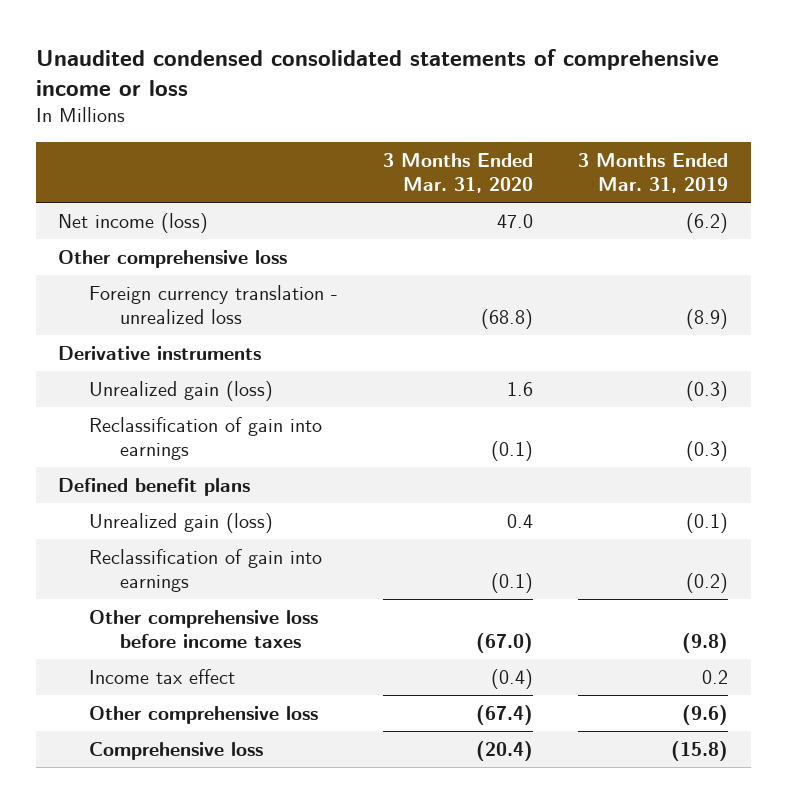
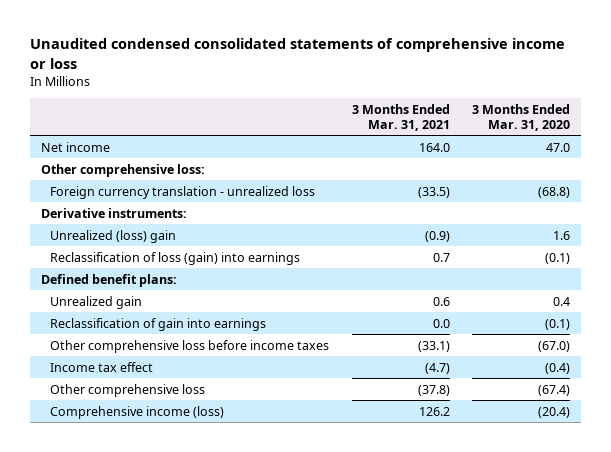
[578,152,729,194] 3 Months Ended Mar. 31, 2019 -> none
none -> [351,104,450,131] 3 Months Ended Mar. 31, 2021
[58,212,209,233] Net income (loss) -> [41,141,111,152] Net income
[58,249,288,268] Other comprehensive loss -> [41,163,206,177] Other comprehensive loss:
[58,345,262,360] Derivative instruments -> [41,207,188,218] Derivative instruments:
[89,380,274,401] Unrealized gain (loss) -> [50,229,177,243] Unrealized (loss) gain
[89,416,323,461] Reclassification of gain into earnings -> [50,251,301,265] Reclassification of loss (gain) into earnings
[58,477,251,496] Defined benefit plans -> [41,273,178,287] Defined benefit plans:
[89,512,274,533] Unrealized gain (loss) -> [50,295,143,309] Unrealized gain
[89,741,264,760] Comprehensive loss -> [50,405,225,419] Comprehensive income (loss)

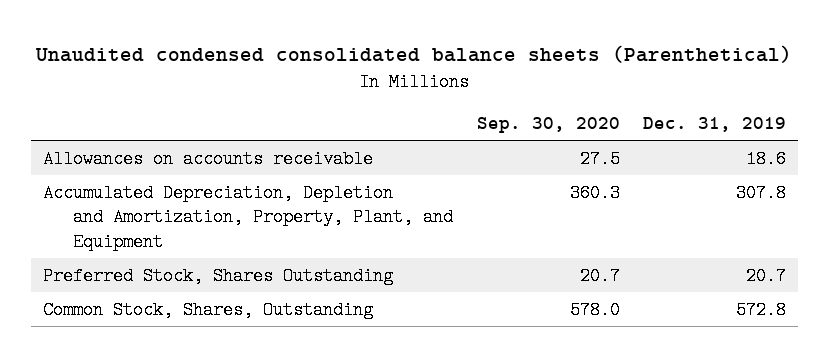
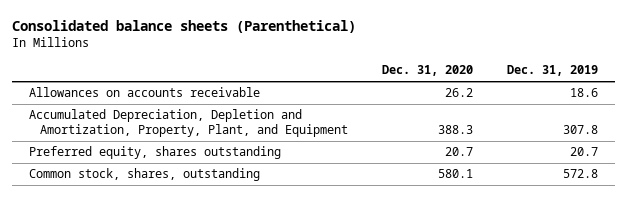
[35,44,793,63] Unaudited condensed consolidated balance sheets (Parenthetical) -> [12,19,357,33] Consolidated balance sheets (Parenthetical)
[476,116,620,133] Sep. 30, 2020 -> none
none -> [382,65,474,77] Dec. 31, 2020
[42,266,393,285] Preferred Stock, Shares Outstanding -> [29,146,282,160] Preferred equity, shares outstanding
[42,300,373,319] Common Stock, Shares, Outstanding -> [29,168,261,182] Common stock, shares, outstanding

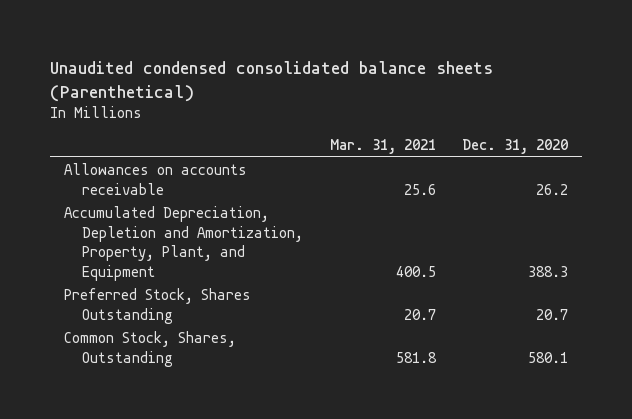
[12,19,357,33] Consolidated balance sheets (Parenthetical) -> [50,61,494,102] Unaudited condensed consolidated balance sheets (Parenthetical)
[506,65,598,77] Dec. 31, 2019 -> none
none -> [329,139,436,155] Mar. 31, 2021
[29,146,282,160] Preferred equity, shares outstanding -> [63,287,251,324] Preferred Stock, Shares Outstanding
[29,168,261,182] Common stock, shares, outstanding -> [63,330,236,367] Common Stock, Shares, Outstanding

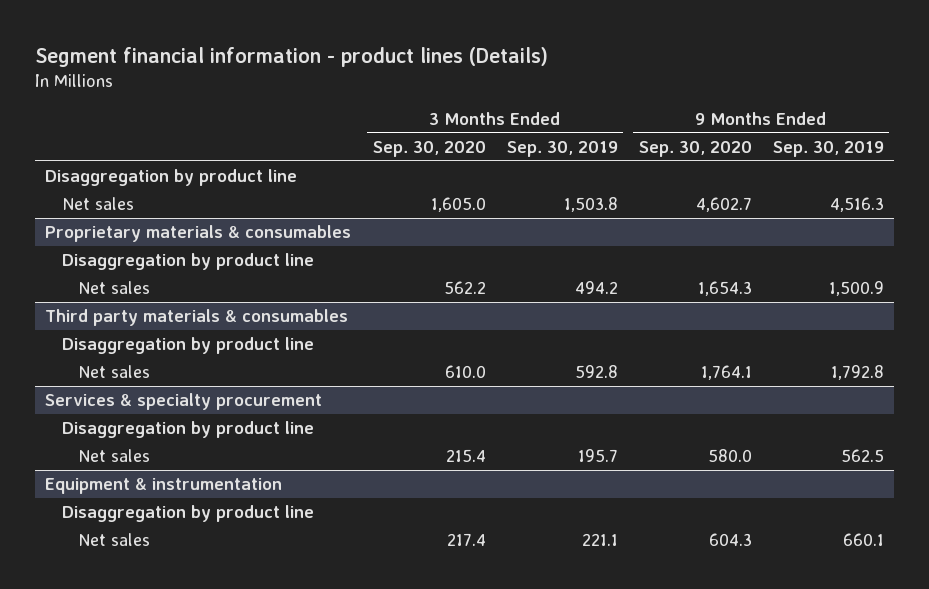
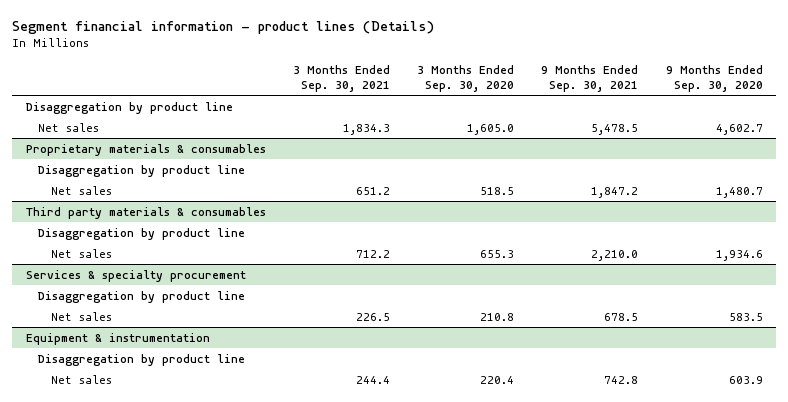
[506,140,618,157] Sep. 30, 2019 -> none
[772,140,884,157] Sep. 30, 2019 -> none
none -> [292,64,390,92] 3 Months Ended Sep. 30, 2021
none -> [541,64,639,92] 9 Months Ended Sep. 30, 2021
[443,280,486,294] 562.2 -> [480,186,515,195] 518.5
[697,280,752,296] 1,654.3 -> [715,186,763,198] 1,480.7
[444,364,486,378] 610.0 -> [480,249,515,258] 655.3
[700,364,752,380] 1,764.1 -> [715,249,763,261] 1,934.6
[445,448,486,462] 215.4 -> [480,312,515,321] 210.8
[707,448,752,462] 580.0 -> [728,312,763,321] 583.5
[446,532,486,546] 217.4 -> [480,375,515,384] 220.4
[708,532,752,546] 604.3 -> [728,375,763,384] 603.9

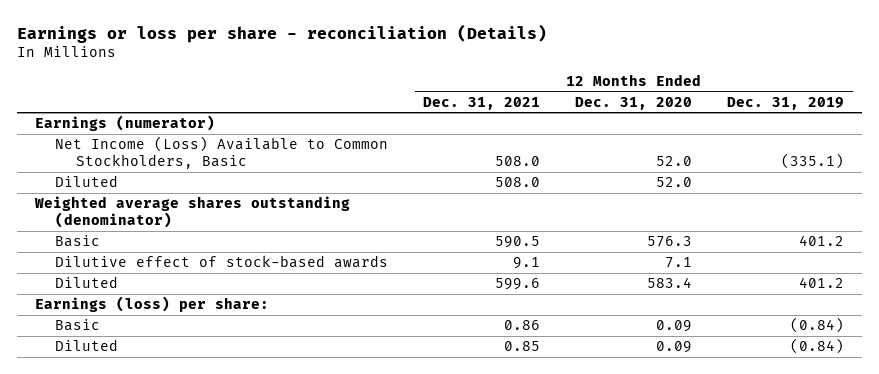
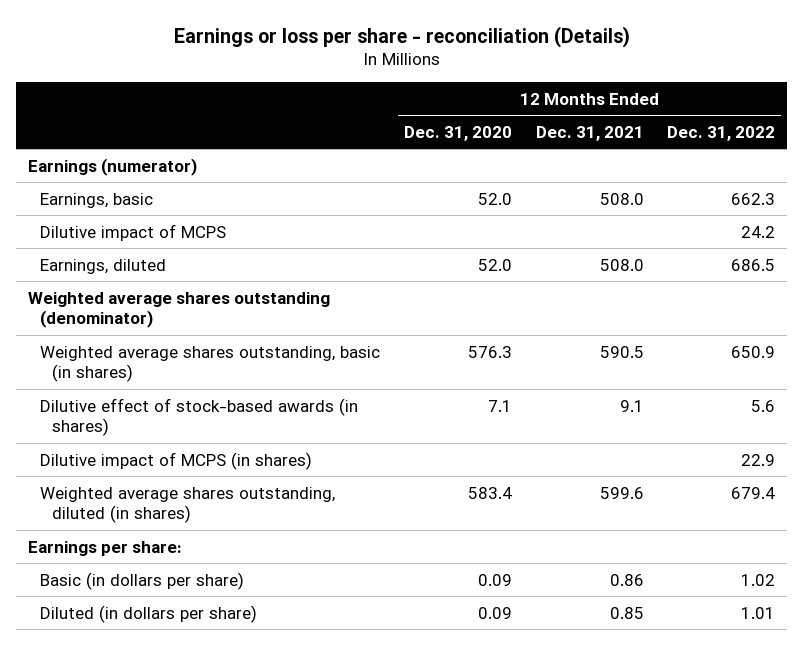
[727,96,845,110] Dec. 31, 2019 -> none
none -> [667,125,776,141] Dec. 31, 2022
[55,136,389,170] Net Income (Loss) Available to Common Stockholders, Basic -> [40,192,154,208] Earnings, basic
none -> [40,223,227,241] Dilutive impact of MCPS
[55,175,119,188] Diluted -> [40,258,167,274] Earnings, diluted
[55,235,101,248] Basic -> [40,345,381,383] Weighted average shares outstanding, basic (in shares)
[55,255,389,269] Dilutive effect of stock-based awards -> [40,397,359,437] Dilutive effect of stock-based awards (in shares)
none -> [40,451,313,470] Dilutive impact of MCPS (in shares)
[55,276,119,289] Diluted -> [40,486,336,524] Weighted average shares outstanding, diluted (in shares)
[34,296,269,313] Earnings (loss) per share: -> [28,540,183,556] Earnings per share:
[55,319,101,332] Basic -> [40,571,245,590] Basic (in dollars per share)
[55,339,119,352] Diluted -> [40,604,258,623] Diluted (in dollars per share)

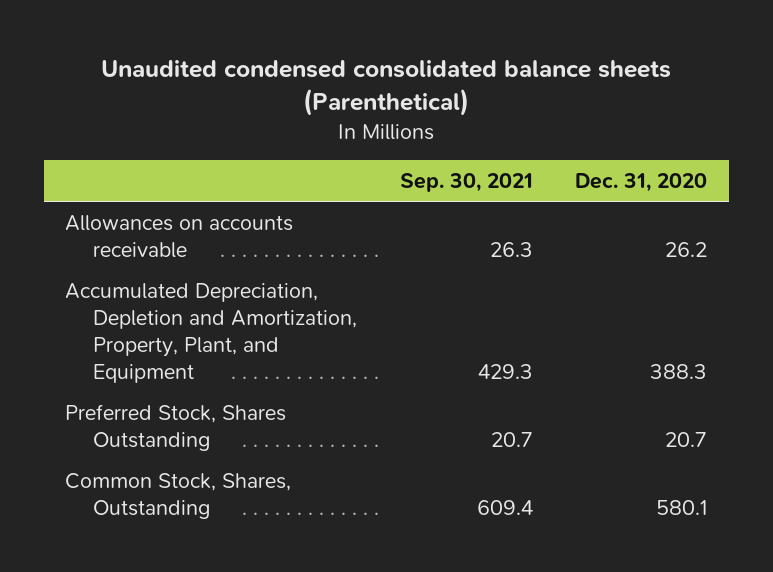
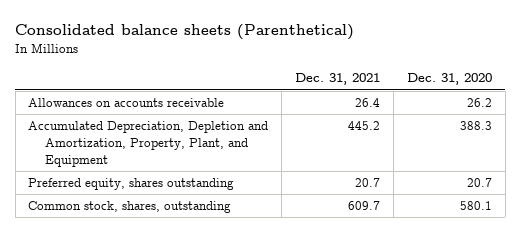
[101,60,672,117] Unaudited condensed consolidated balance sheets (Parenthetical) -> [15,24,355,41] Consolidated balance sheets (Parenthetical)
[399,172,533,192] Sep. 30, 2021 -> none
none -> [295,73,381,86] Dec. 31, 2021
[65,403,287,451] Preferred Stock, Shares Outstanding -> [28,178,235,191] Preferred equity, shares outstanding
[65,472,292,519] Common Stock, Shares, Outstanding -> [28,201,232,214] Common stock, shares, outstanding

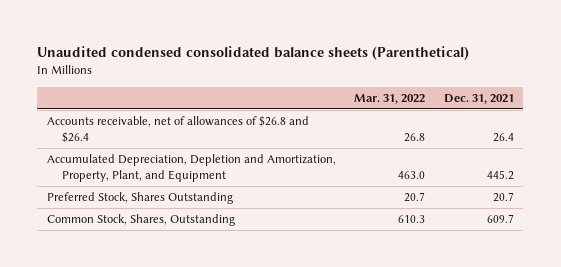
[15,24,355,41] Consolidated balance sheets (Parenthetical) -> [37,46,470,61] Unaudited condensed consolidated balance sheets (Parenthetical)
[406,73,492,86] Dec. 31, 2020 -> none
none -> [354,94,426,105] Mar. 31, 2022
[28,98,225,108] Allowances on accounts receivable -> [46,116,309,144] Accounts receivable, net of allowances of $26.8 and $26.4
[28,178,235,191] Preferred equity, shares outstanding -> [46,192,233,205] Preferred Stock, Shares Outstanding
[28,201,232,214] Common stock, shares, outstanding -> [46,214,235,227] Common Stock, Shares, Outstanding

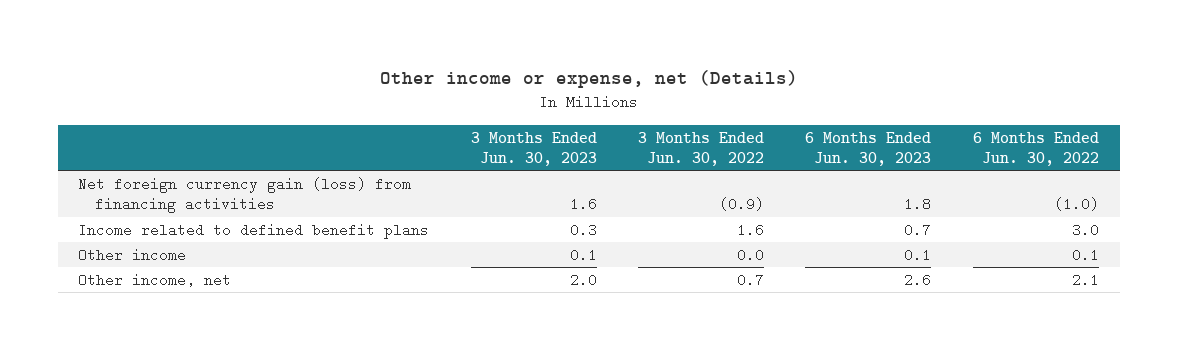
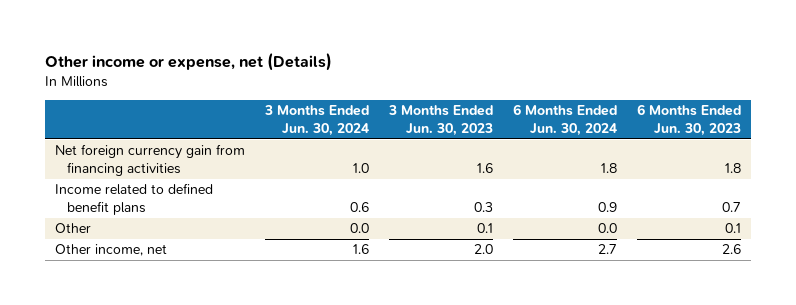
[638,131,765,166] 3 Months Ended Jun. 30, 2022 -> none
[972,131,1099,166] 6 Months Ended Jun. 30, 2022 -> none
none -> [264,105,370,136] 3 Months Ended Jun. 30, 2024
none -> [513,104,618,136] 6 Months Ended Jun. 30, 2024
[78,176,412,214] Net foreign currency gain (loss) from financing activities -> [55,144,246,177] Net foreign currency gain from financing activities
[78,247,187,262] Other income -> [55,223,92,234] Other

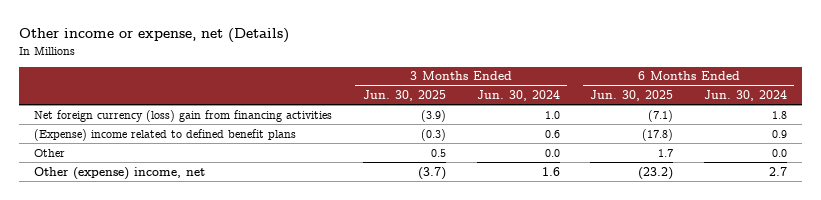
[388,105,494,136] 3 Months Ended Jun. 30, 2023 -> none
[637,104,742,136] 6 Months Ended Jun. 30, 2023 -> none
none -> [362,90,446,102] Jun. 30, 2025
none -> [590,90,674,102] Jun. 30, 2025
[55,144,246,177] Net foreign currency gain from financing activities -> [34,109,333,122] Net foreign currency (loss) gain from financing activities
[55,183,214,216] Income related to defined benefit plans -> [34,128,297,141] (Expense) income related to defined benefit plans
[55,244,168,257] Other income, net -> [34,166,206,180] Other (expense) income, net

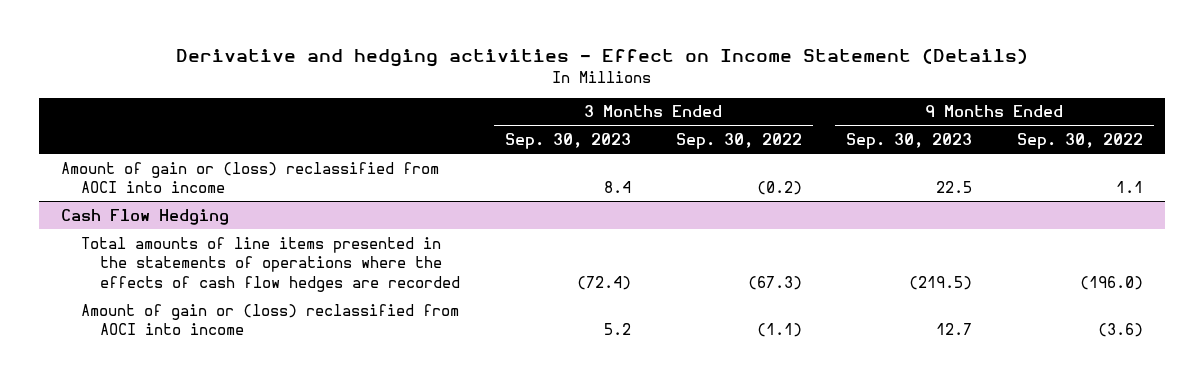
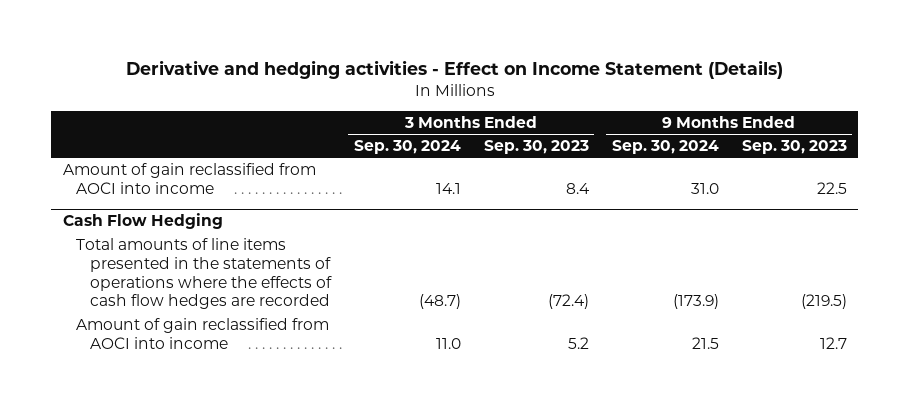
[675,132,802,149] Sep. 30, 2022 -> none
[1016,132,1143,149] Sep. 30, 2022 -> none
none -> [353,140,461,155] Sep. 30, 2024
none -> [611,140,719,155] Sep. 30, 2024
[61,161,440,194] Amount of gain or (loss) reclassified from AOCI into income -> [62,162,316,194] Amount of gain reclassified from AOCI into income
[80,303,459,336] Amount of gain or (loss) reclassified from AOCI into income -> [76,317,330,349] Amount of gain reclassified from AOCI into income

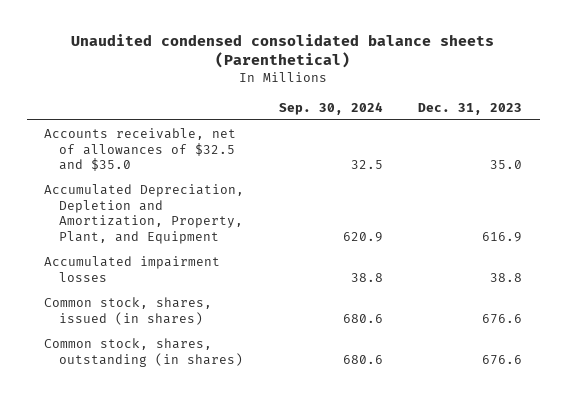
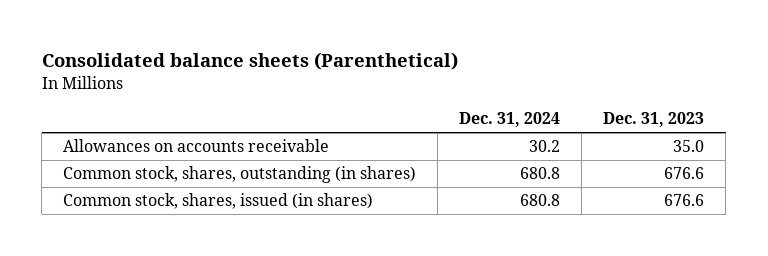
[71,34,495,69] Unaudited condensed consolidated balance sheets (Parenthetical) -> [41,51,458,70] Consolidated balance sheets (Parenthetical)
[279,101,384,115] Sep. 30, 2024 -> none
none -> [459,112,561,128] Dec. 31, 2024
[44,183,245,245] Accumulated Depreciation, Depletion and Amortization, Property, Plant, and Equipment -> none
[44,255,221,282] Accumulated impairment losses -> none
[44,127,237,172] Accounts receivable, net of allowances of $32.5 and $35.0 -> [63,139,330,153] Allowances on accounts receivable
[44,296,213,325] Common stock, shares, issued (in shares) -> [63,193,374,210] Common stock, shares, issued (in shares)

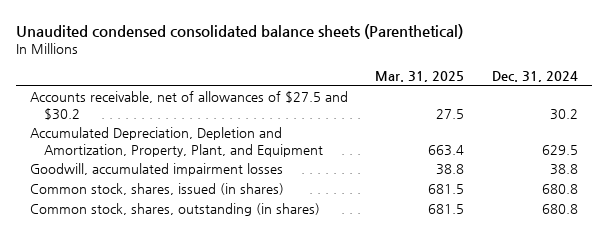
[41,51,458,70] Consolidated balance sheets (Parenthetical) -> [15,23,463,39] Unaudited condensed consolidated balance sheets (Parenthetical)
[603,112,705,128] Dec. 31, 2023 -> none
none -> [375,71,465,83] Mar. 31, 2025
[63,139,330,153] Allowances on accounts receivable -> [29,91,348,120] Accounts receivable, net of allowances of $27.5 and $30.2
none -> [29,127,324,157] Accumulated Depreciation, Depletion and Amortization, Property, Plant, and Equipment
none -> [29,163,283,177] Goodwill, accumulated impairment losses
[63,166,417,184] Common stock, shares, outstanding (in shares) -> [29,203,320,217] Common stock, shares, outstanding (in shares)

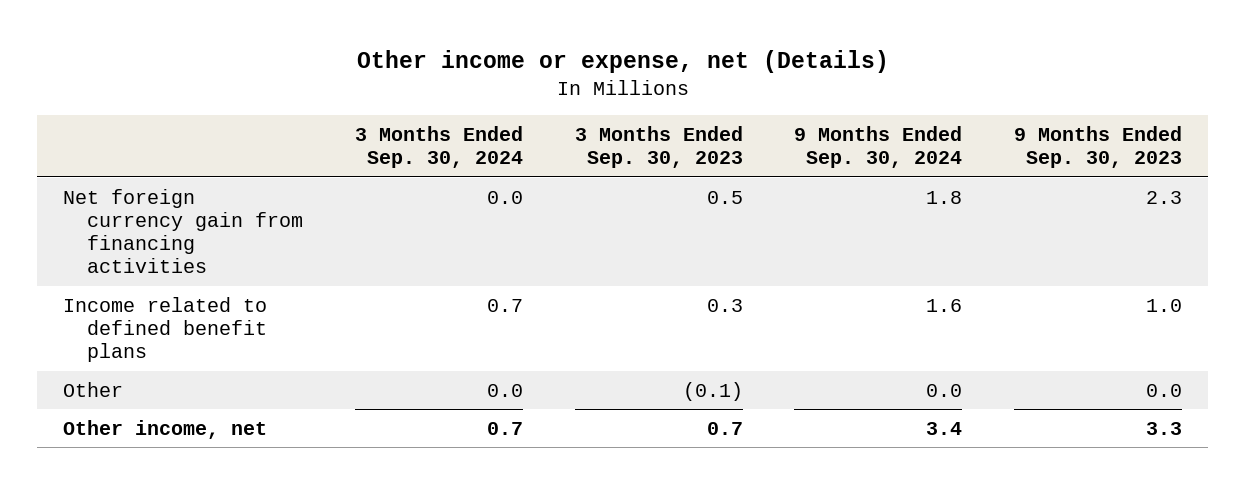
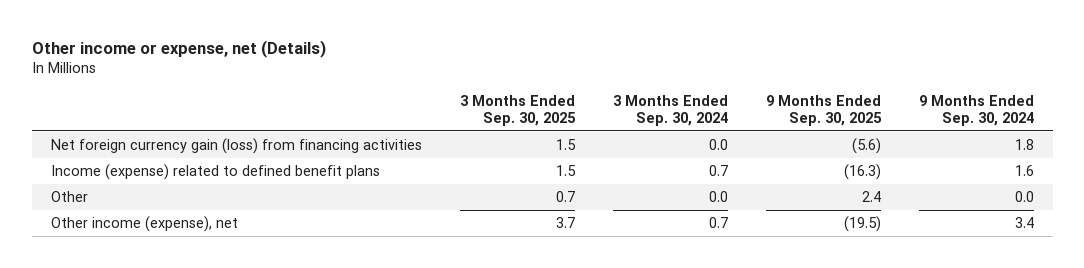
[574,126,743,169] 3 Months Ended Sep. 30, 2023 -> none
[1014,126,1183,169] 9 Months Ended Sep. 30, 2023 -> none
none -> [459,94,576,127] 3 Months Ended Sep. 30, 2025
none -> [765,94,882,127] 9 Months Ended Sep. 30, 2025
[63,188,303,274] Net foreign currency gain from financing activities -> [50,138,422,155] Net foreign currency gain (loss) from financing activities
[63,296,268,363] Income related to defined benefit plans -> [50,164,380,181] Income (expense) related to defined benefit plans
[63,419,268,439] Other income, net -> [50,216,238,233] Other income (expense), net

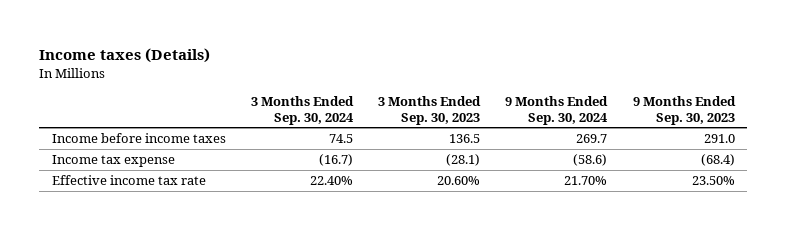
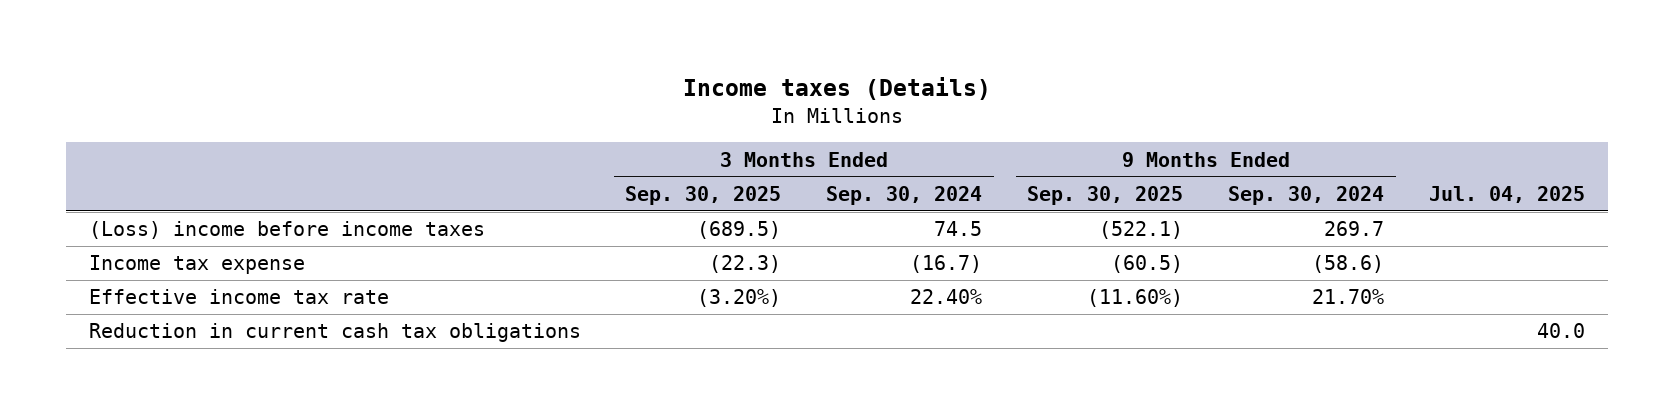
[378,96,482,125] 3 Months Ended Sep. 30, 2023 -> none
[632,96,736,125] 9 Months Ended Sep. 30, 2023 -> none
none -> [625,185,782,205] Sep. 30, 2025
none -> [1027,185,1184,205] Sep. 30, 2025
none -> [1429,185,1586,203] Jul. 04, 2025
[52,133,227,144] Income before income taxes -> [88,221,485,240] (Loss) income before income taxes
none -> [88,323,581,343] Reduction in current cash tax obligations

